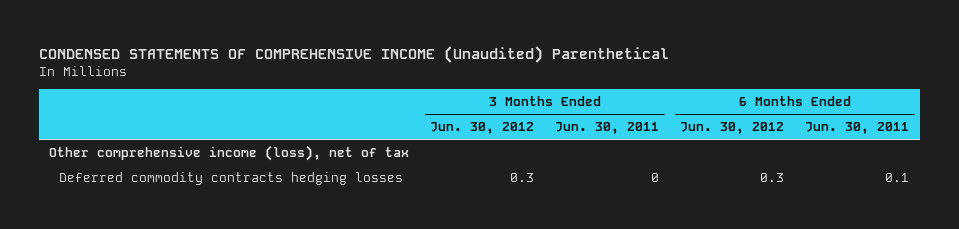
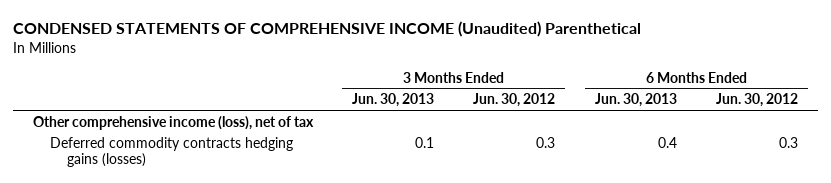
[555,122,660,135] Jun. 30, 2011 -> none
[805,122,910,135] Jun. 30, 2011 -> none
none -> [351,93,434,108] Jun. 30, 2013
none -> [594,93,677,108] Jun. 30, 2013
[58,171,403,185] Deferred commodity contracts hedging losses -> [49,136,293,167] Deferred commodity contracts hedging gains (losses)

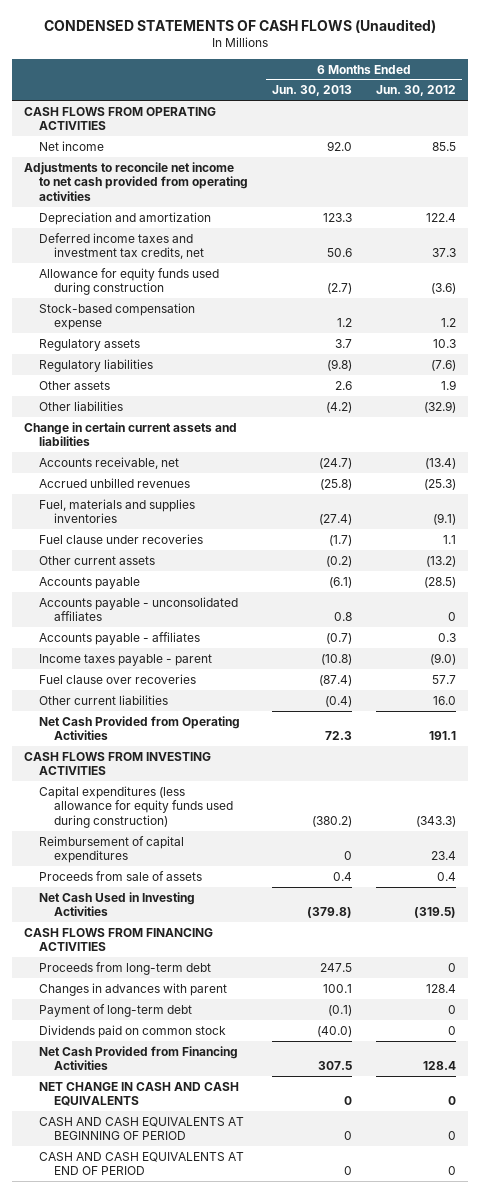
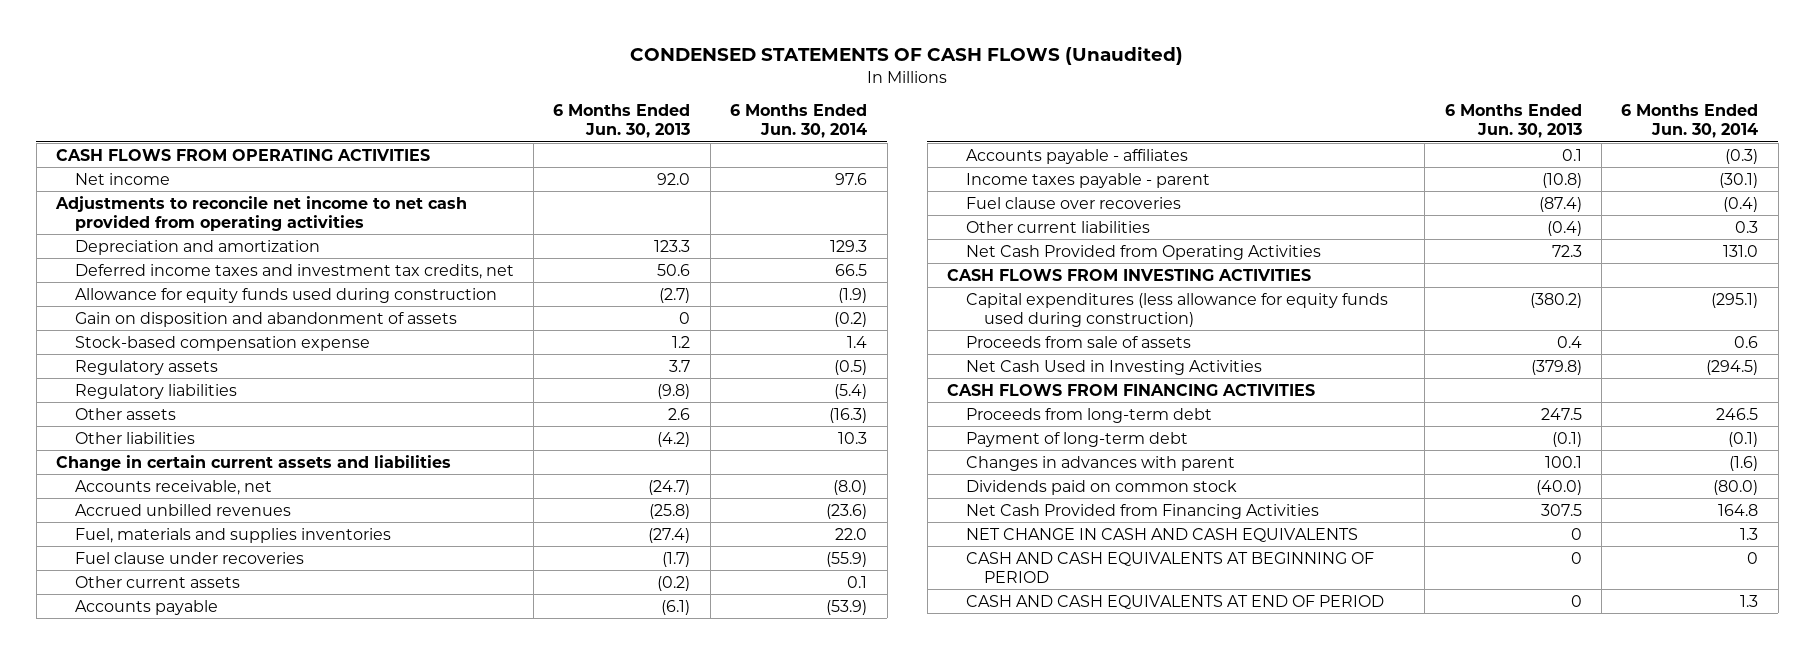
[375,85,456,97] Jun. 30, 2012 -> none
none -> [730,104,868,139] 6 Months Ended Jun. 30, 2014
none -> [74,311,457,327] Gain on disposition and abandonment of assets
[38,596,238,622] Accounts payable - unconsolidated affiliates -> none
[325,632,352,644] (0.7) -> [1561,148,1582,161] 0.1
[38,835,184,864] Reimbursement of capital expenditures -> none
[38,982,227,996] Changes in advances with parent -> [965,455,1235,471] Changes in advances with parent

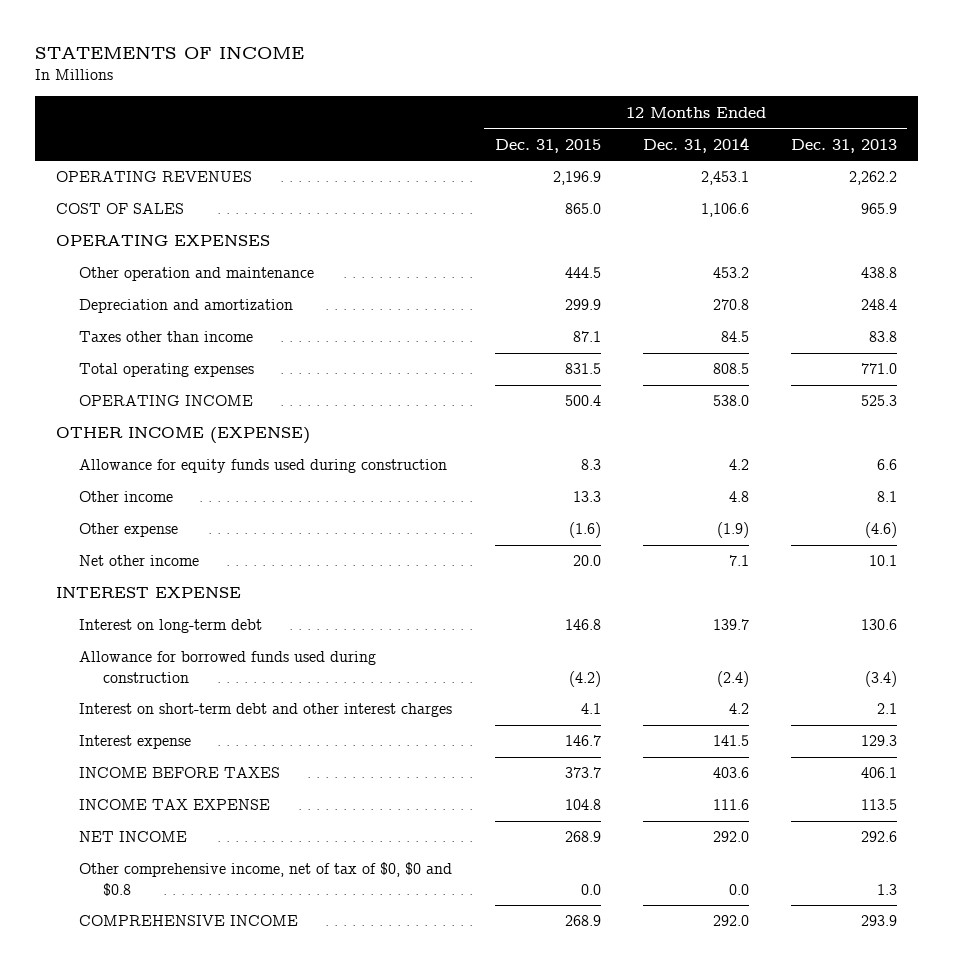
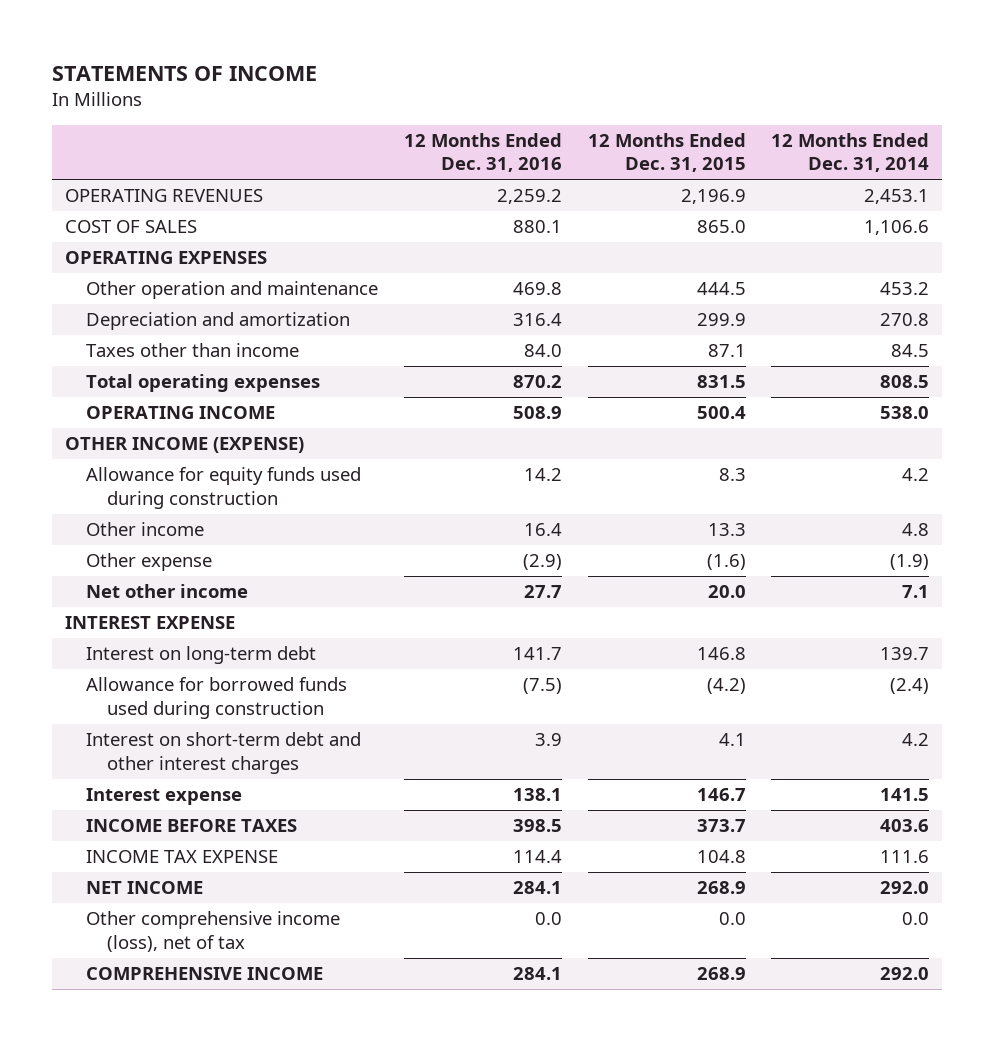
[790,138,897,153] Dec. 31, 2013 -> none
none -> [403,133,562,173] 12 Months Ended Dec. 31, 2016
[79,862,453,896] Other comprehensive income, net of tax of $0, $0 and $0.8 -> [86,911,341,952] Other comprehensive income (loss), net of tax

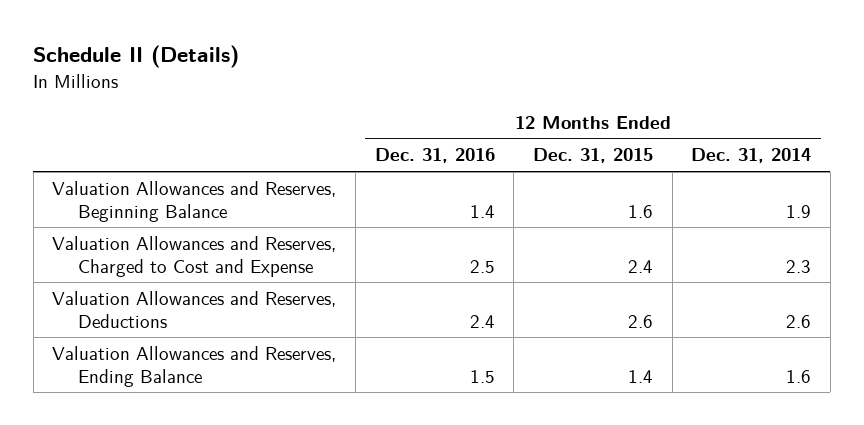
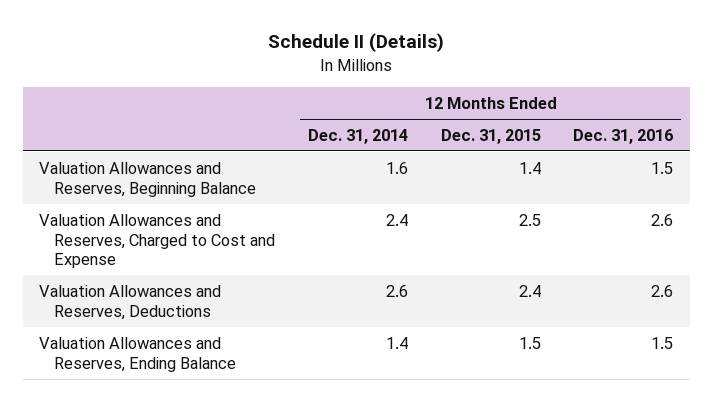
[469,204,495,218] 1.4 -> [651,161,674,174] 1.5
[627,204,653,218] 1.6 -> [518,161,541,174] 1.4
[786,204,812,218] 1.9 -> [385,161,408,174] 1.6
[469,259,495,273] 2.5 -> [651,213,674,226] 2.6
[627,259,653,273] 2.4 -> [518,213,541,226] 2.5
[786,259,812,273] 2.3 -> [385,213,408,226] 2.4
[469,314,495,328] 2.4 -> [651,284,674,297] 2.6
[627,314,653,328] 2.6 -> [518,284,541,297] 2.4
[627,369,653,383] 1.4 -> [518,336,541,349] 1.5
[786,369,812,383] 1.6 -> [385,336,408,349] 1.4

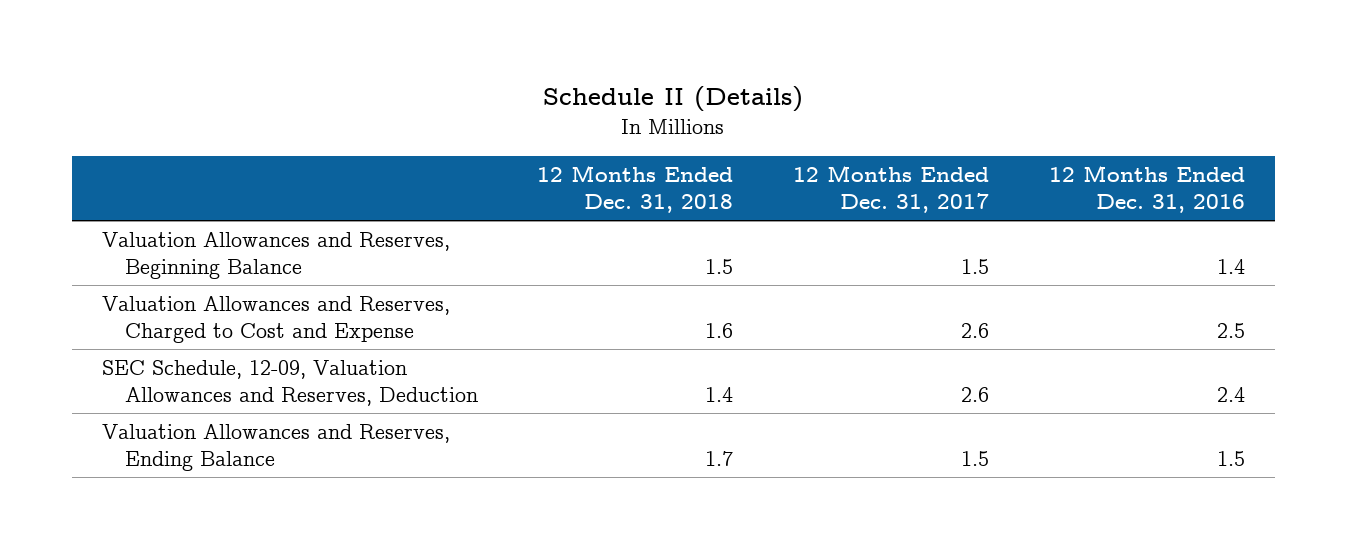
[307,128,408,144] Dec. 31, 2014 -> none
[440,128,541,144] Dec. 31, 2015 -> none
none -> [537,164,734,213] 12 Months Ended Dec. 31, 2018
none -> [793,164,990,213] 12 Months Ended Dec. 31, 2017
[651,161,674,174] 1.5 -> [1217,259,1246,275] 1.4
[651,213,674,226] 2.6 -> [1217,323,1246,339] 2.5
[39,284,222,320] Valuation Allowances and Reserves, Deductions -> [101,360,478,407] SEC Schedule, 12-09, Valuation Allowances and Reserves, Deduction
[651,284,674,297] 2.6 -> [1217,387,1246,403] 2.4

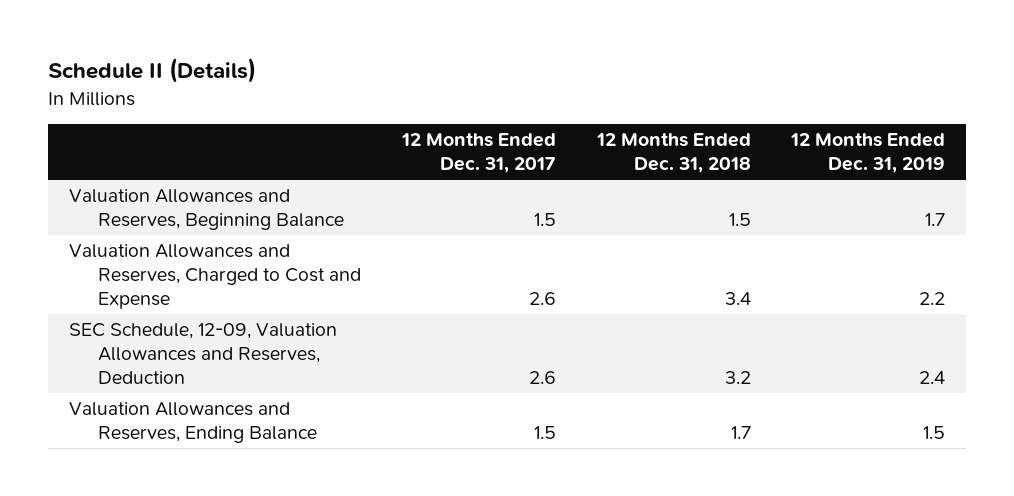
[1049,164,1246,213] 12 Months Ended Dec. 31, 2016 -> none
none -> [790,133,946,174] 12 Months Ended Dec. 31, 2019
[705,323,734,339] 1.6 -> [724,292,751,306] 3.4
[705,387,734,403] 1.4 -> [724,371,751,385] 3.2

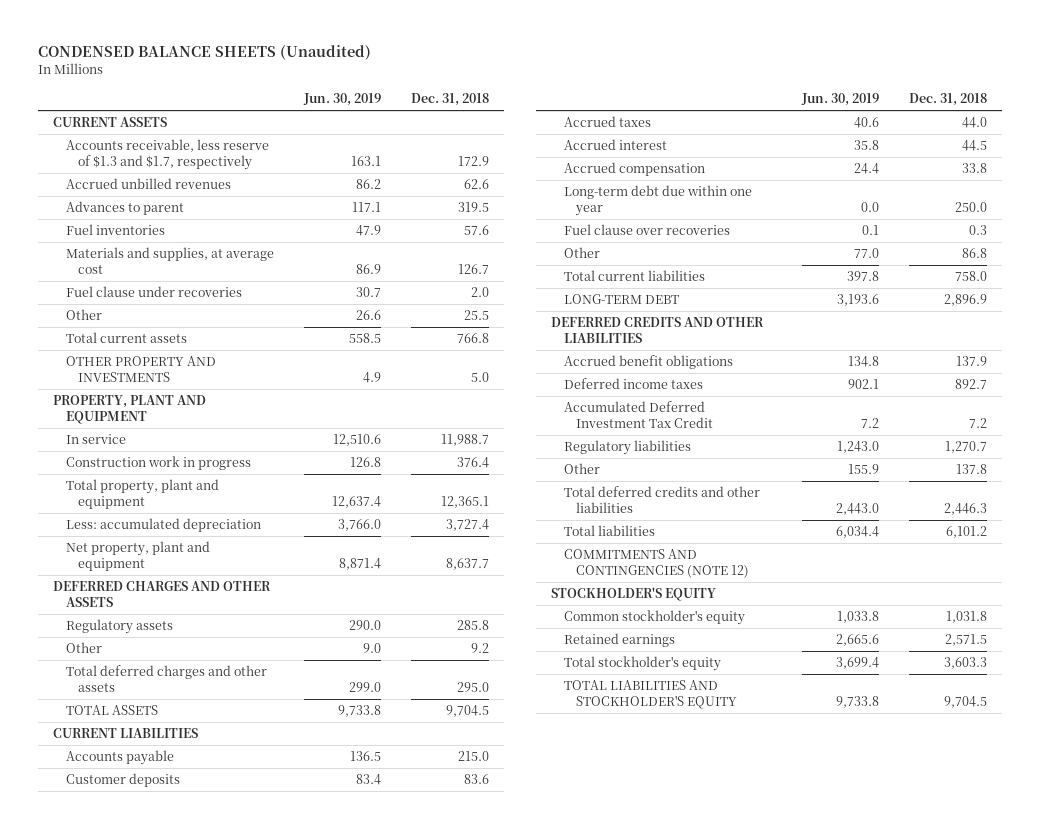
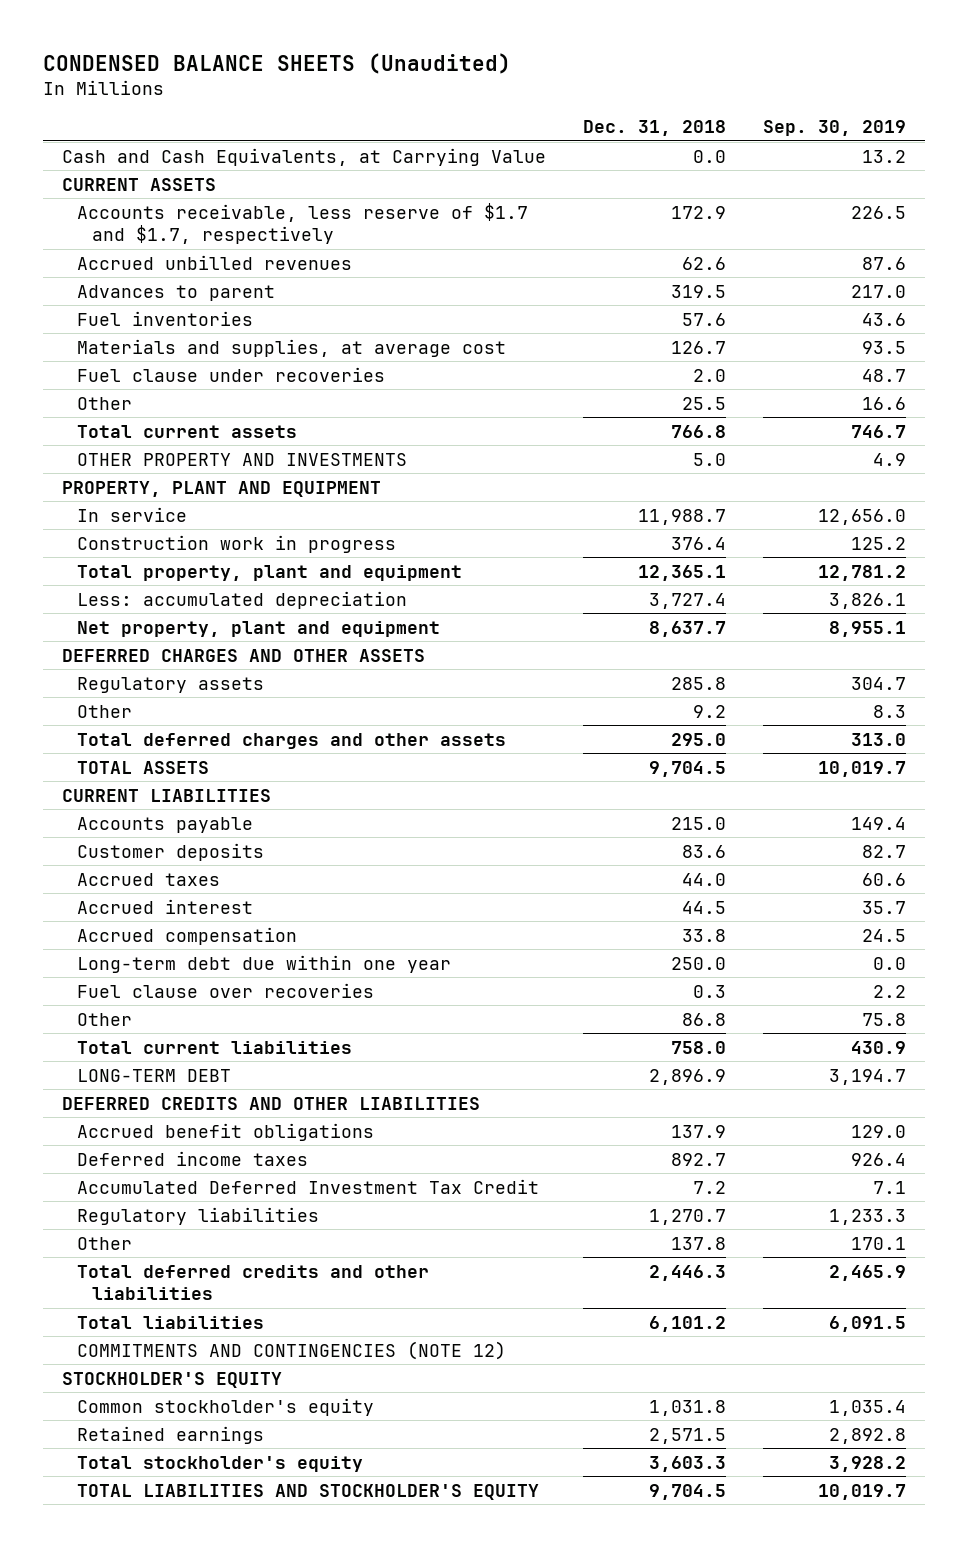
[302,93,381,107] Jun. 30, 2019 -> none
none -> [763,120,907,137] Sep. 30, 2019
none -> [61,147,546,166] Cash and Cash Equivalents, at Carrying Value
[65,139,269,171] Accounts receivable, less reserve of $1.3 and $1.7, respectively -> [76,202,528,244] Accounts receivable, less reserve of $1.7 and $1.7, respectively

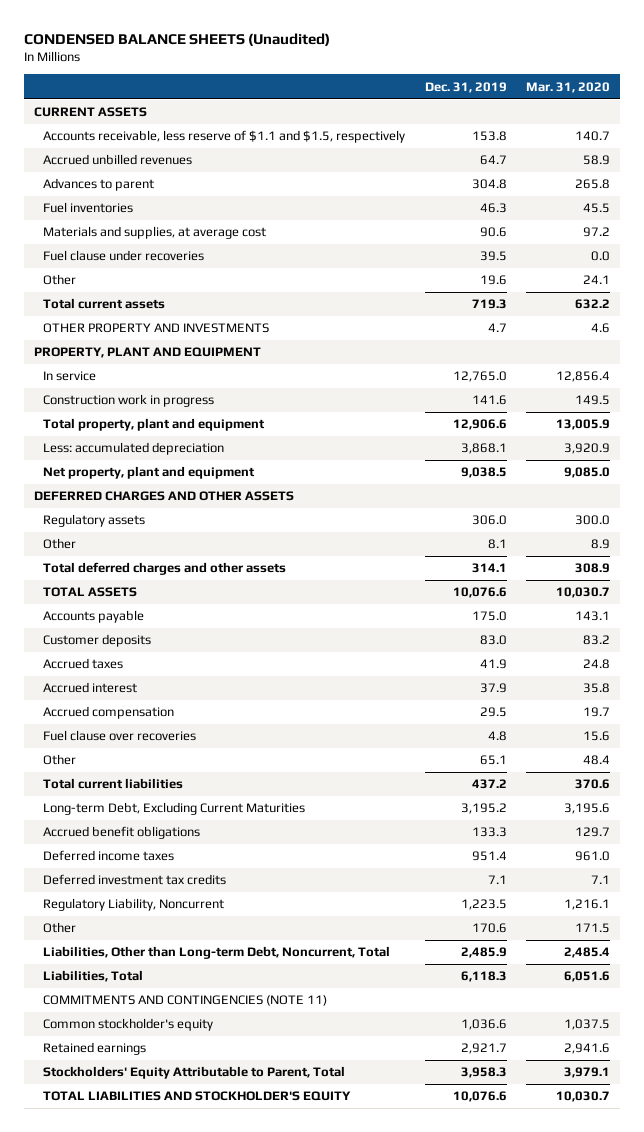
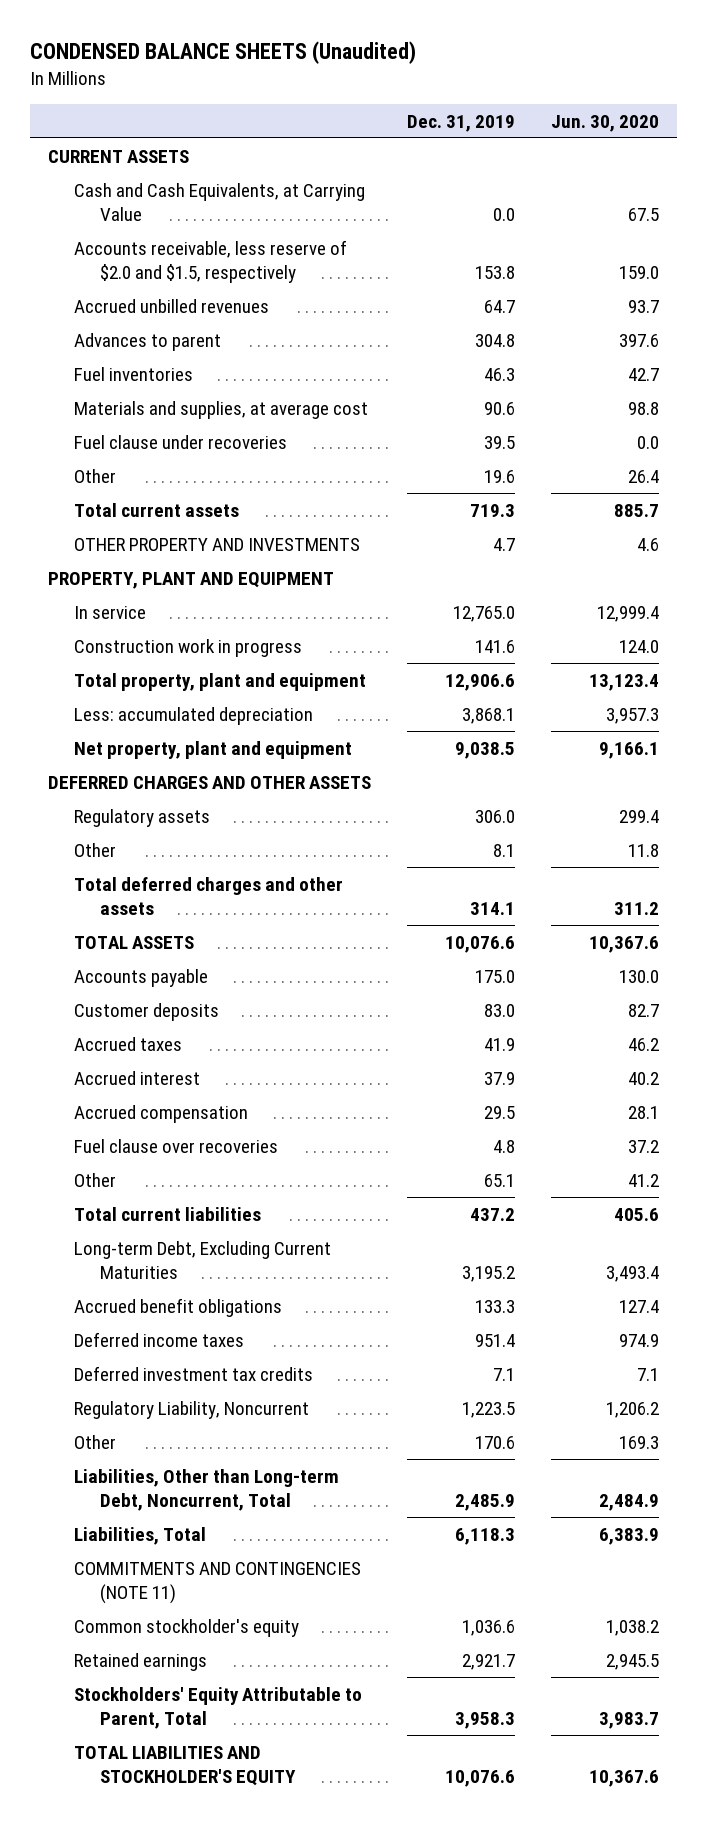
[526,81,611,93] Mar. 31, 2020 -> none
none -> [551,114,660,132] Jun. 30, 2020
none -> [73,182,365,221] Cash and Cash Equivalents, at Carrying Value
[43,130,406,144] Accounts receivable, less reserve of $1.1 and $1.5, respectively -> [73,239,347,283] Accounts receivable, less reserve of $2.0 and $1.5, respectively

